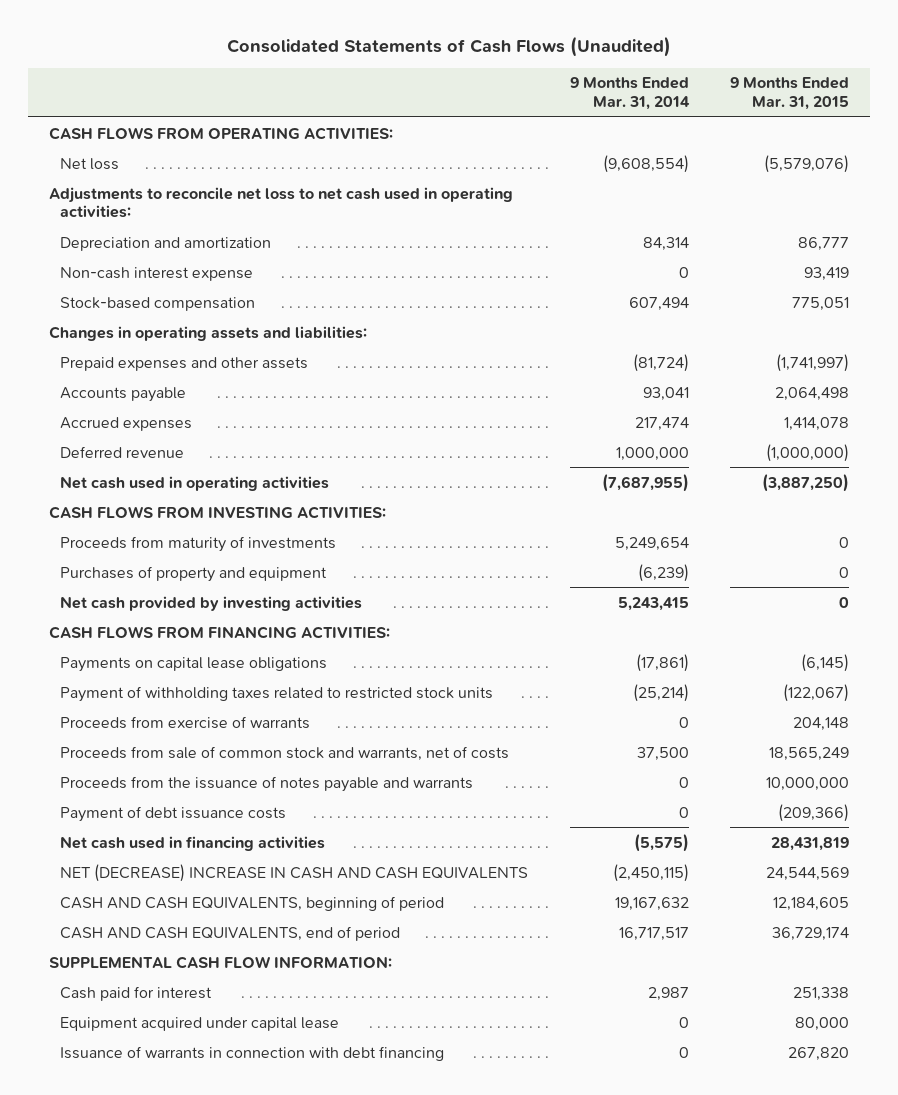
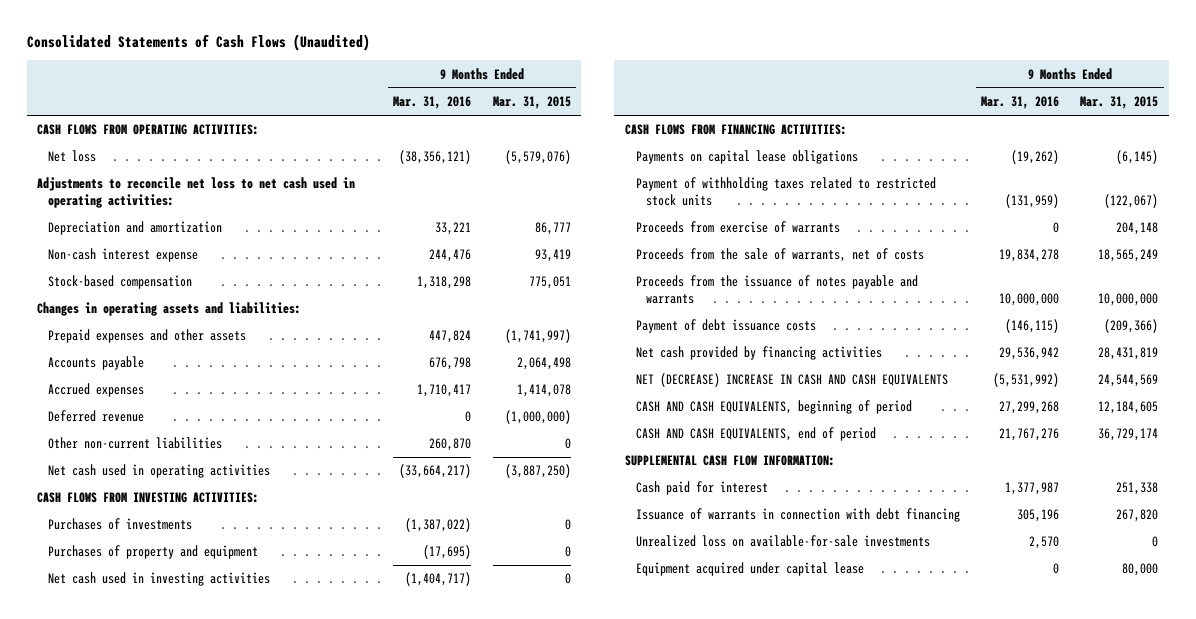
[569,77,690,110] 9 Months Ended Mar. 31, 2014 -> none
none -> [393,96,472,110] Mar. 31, 2016
none -> [47,437,222,450] Other non-current liabilities
[59,535,336,552] Proceeds from maturity of investments -> none
none -> [47,518,192,531] Purchases of investments
[59,595,362,611] Net cash provided by investing activities -> [47,572,270,587] Net cash used in investing activities
[59,745,509,761] Proceeds from sale of common stock and warrants, net of costs -> [635,248,924,263] Proceeds from the sale of warrants, net of costs
[59,835,325,851] Net cash used in financing activities -> [635,346,882,361] Net cash provided by financing activities
none -> [635,535,930,548] Unrealized loss on available-for-sale investments
[59,1016,339,1031] Equipment acquired under capital lease -> [635,562,864,577] Equipment acquired under capital lease

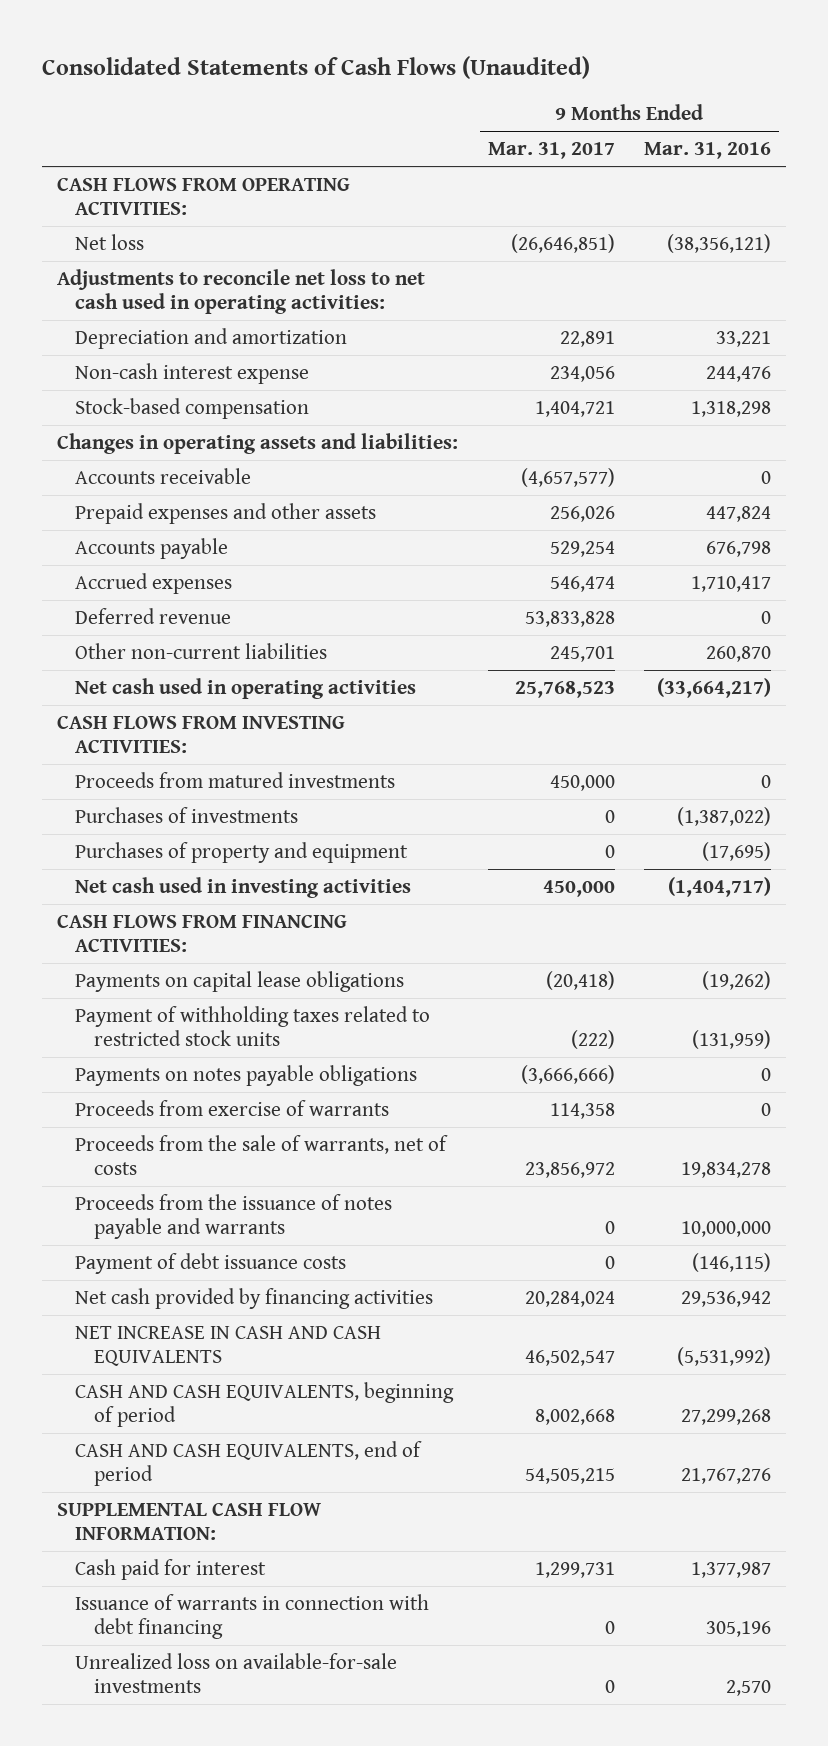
[492,96,571,110] Mar. 31, 2015 -> none
none -> [487,142,615,160] Mar. 31, 2017
none -> [75,468,252,485] Accounts receivable
none -> [75,772,396,789] Proceeds from matured investments
none -> [75,1065,418,1087] Payments on notes payable obligations
[635,373,948,388] NET (DECREASE) INCREASE IN CASH AND CASH EQUIVALENTS -> [75,1326,382,1367] NET INCREASE IN CASH AND CASH EQUIVALENTS
[635,562,864,577] Equipment acquired under capital lease -> none

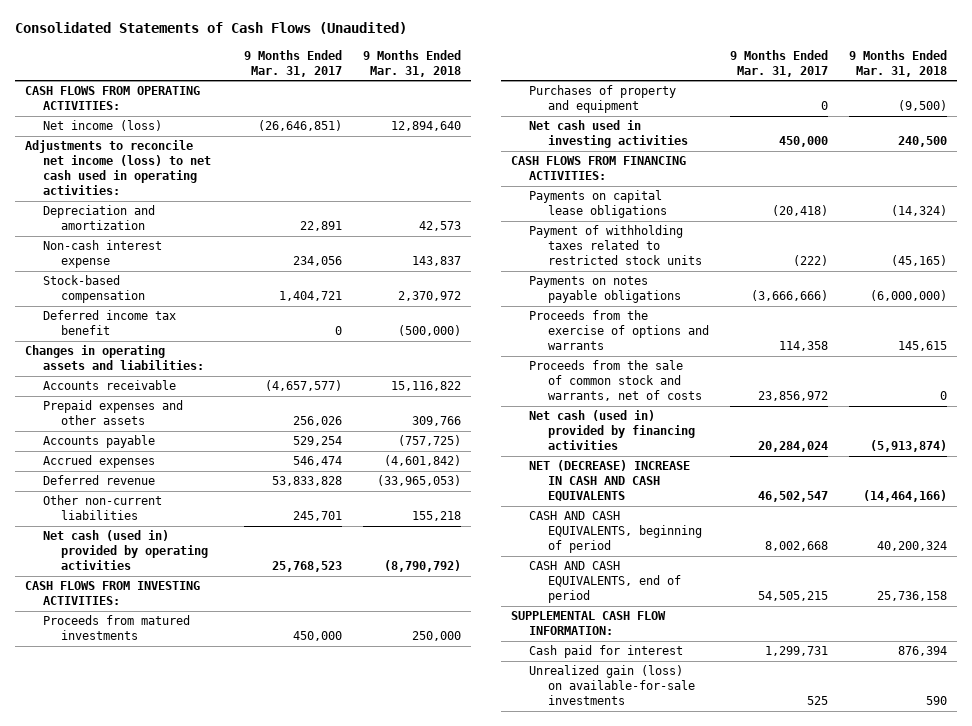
[644,142,772,160] Mar. 31, 2016 -> none
none -> [362,49,461,77] 9 Months Ended Mar. 31, 2018
[75,234,145,251] Net loss -> [43,120,163,132] Net income (loss)
[57,269,426,315] Adjustments to reconcile net loss to net cash used in operating activities: -> [25,140,212,195] Adjustments to reconcile net income (loss) to net cash used in operating activities:
none -> [43,310,177,336] Deferred income tax benefit
[75,678,417,700] Net cash used in operating activities -> [43,530,209,571] Net cash (used in) provided by operating activities
[75,807,299,824] Purchases of investments -> none
[75,1194,393,1240] Proceeds from the issuance of notes payable and warrants -> none
[75,1253,347,1275] Payment of debt issuance costs -> none
[75,1100,390,1117] Proceeds from exercise of warrants -> [529,310,709,351] Proceeds from the exercise of options and warrants
[75,1135,449,1176] Proceeds from the sale of warrants, net of costs -> [529,360,702,402] Proceeds from the sale of common stock and warrants, net of costs
[75,1288,434,1310] Net cash provided by financing activities -> [529,410,695,451] Net cash (used in) provided by financing activities
[75,1326,382,1367] NET INCREASE IN CASH AND CASH EQUIVALENTS -> [529,460,691,502] NET (DECREASE) INCREASE IN CASH AND CASH EQUIVALENTS
[75,1594,430,1640] Issuance of warrants in connection with debt financing -> none
[75,1653,398,1694] Unrealized loss on available-for-sale investments -> [529,665,695,706] Unrealized gain (loss) on available-for-sale investments
[604,1680,615,1694] 0 -> [806,696,828,706] 525

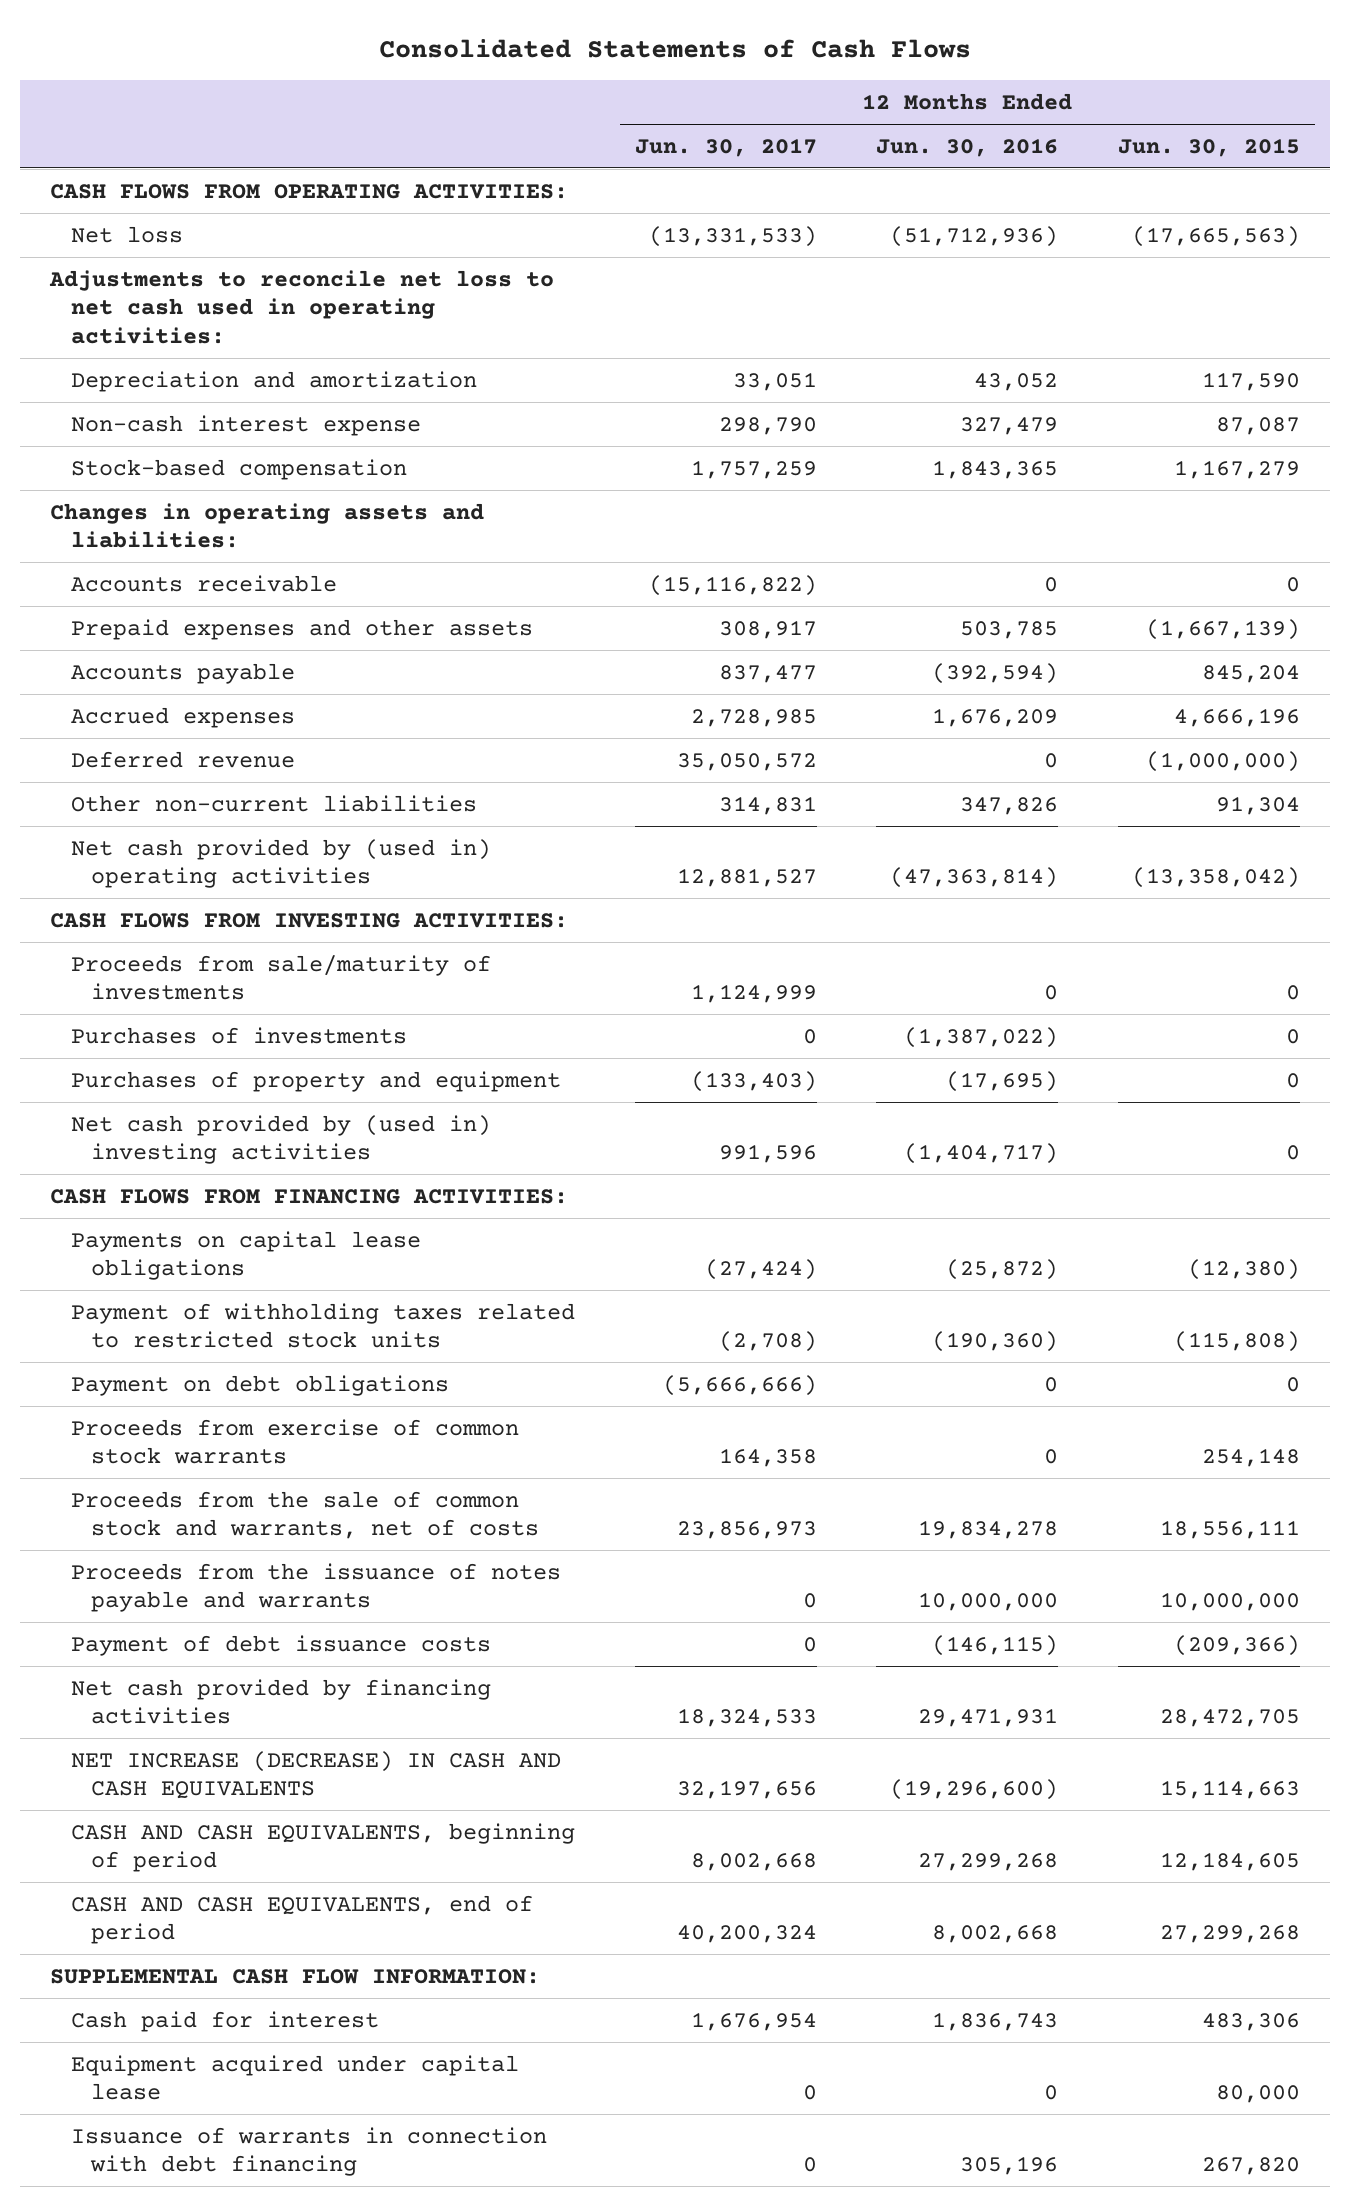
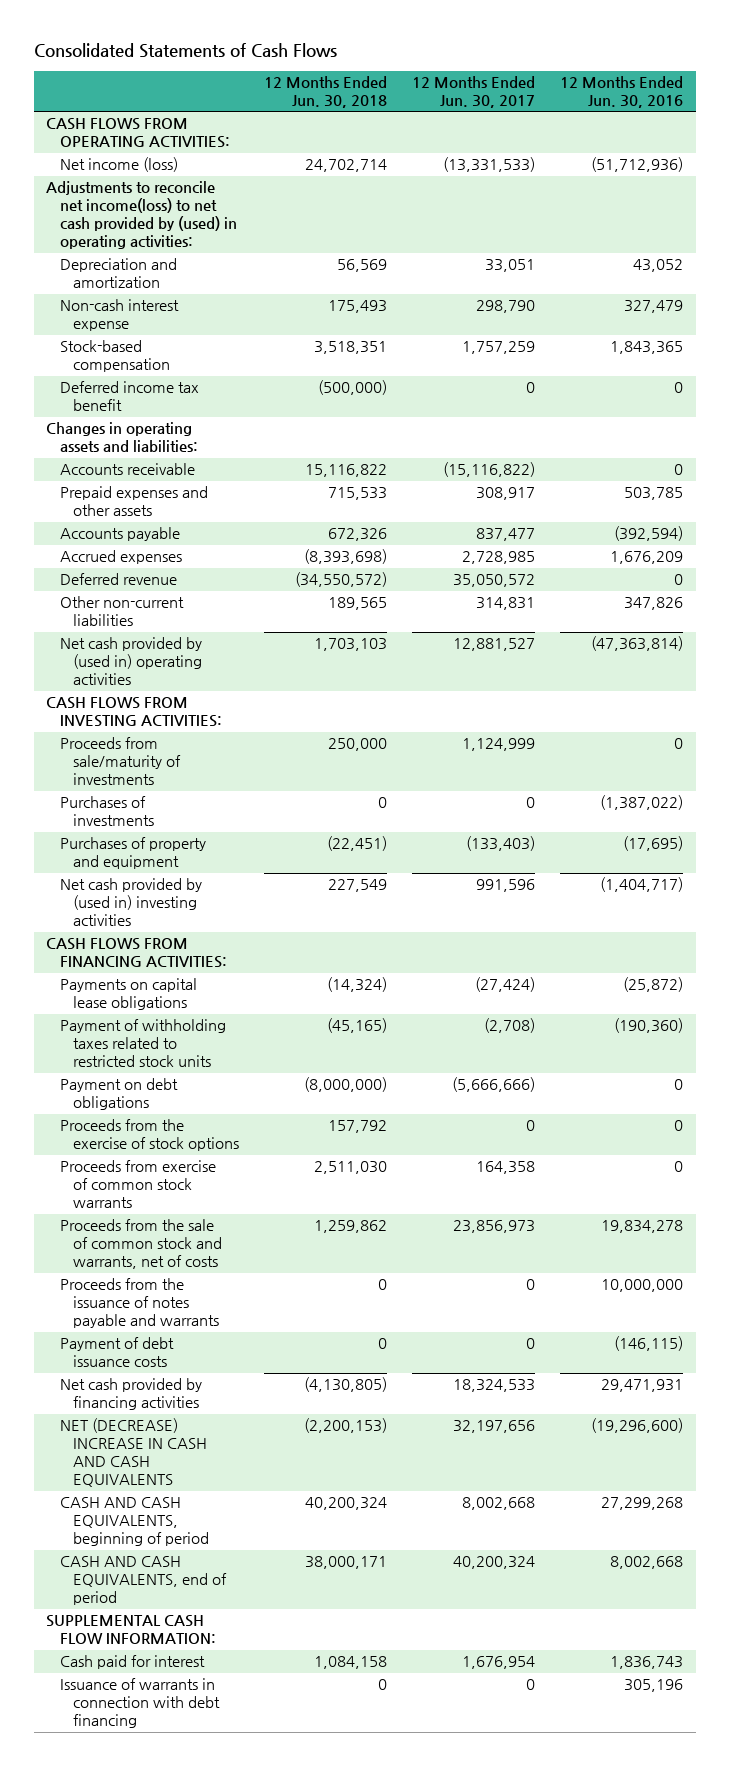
[1118,137,1301,157] Jun. 30, 2015 -> none
none -> [264,76,388,108] 12 Months Ended Jun. 30, 2018
[70,225,183,243] Net loss -> [59,157,178,173] Net income (loss)
[48,269,554,345] Adjustments to reconcile net loss to net cash used in operating activities: -> [46,181,237,250] Adjustments to reconcile net income(loss) to net cash provided by (used) in operating activities:
none -> [59,381,199,412] Deferred income tax benefit
none -> [59,1119,240,1152] Proceeds from the exercise of stock options
[70,1750,561,1800] NET INCREASE (DECREASE) IN CASH AND CASH EQUIVALENTS -> [59,1418,208,1488] NET (DECREASE) INCREASE IN CASH AND CASH EQUIVALENTS
[70,2054,519,2101] Equipment acquired under capital lease -> none

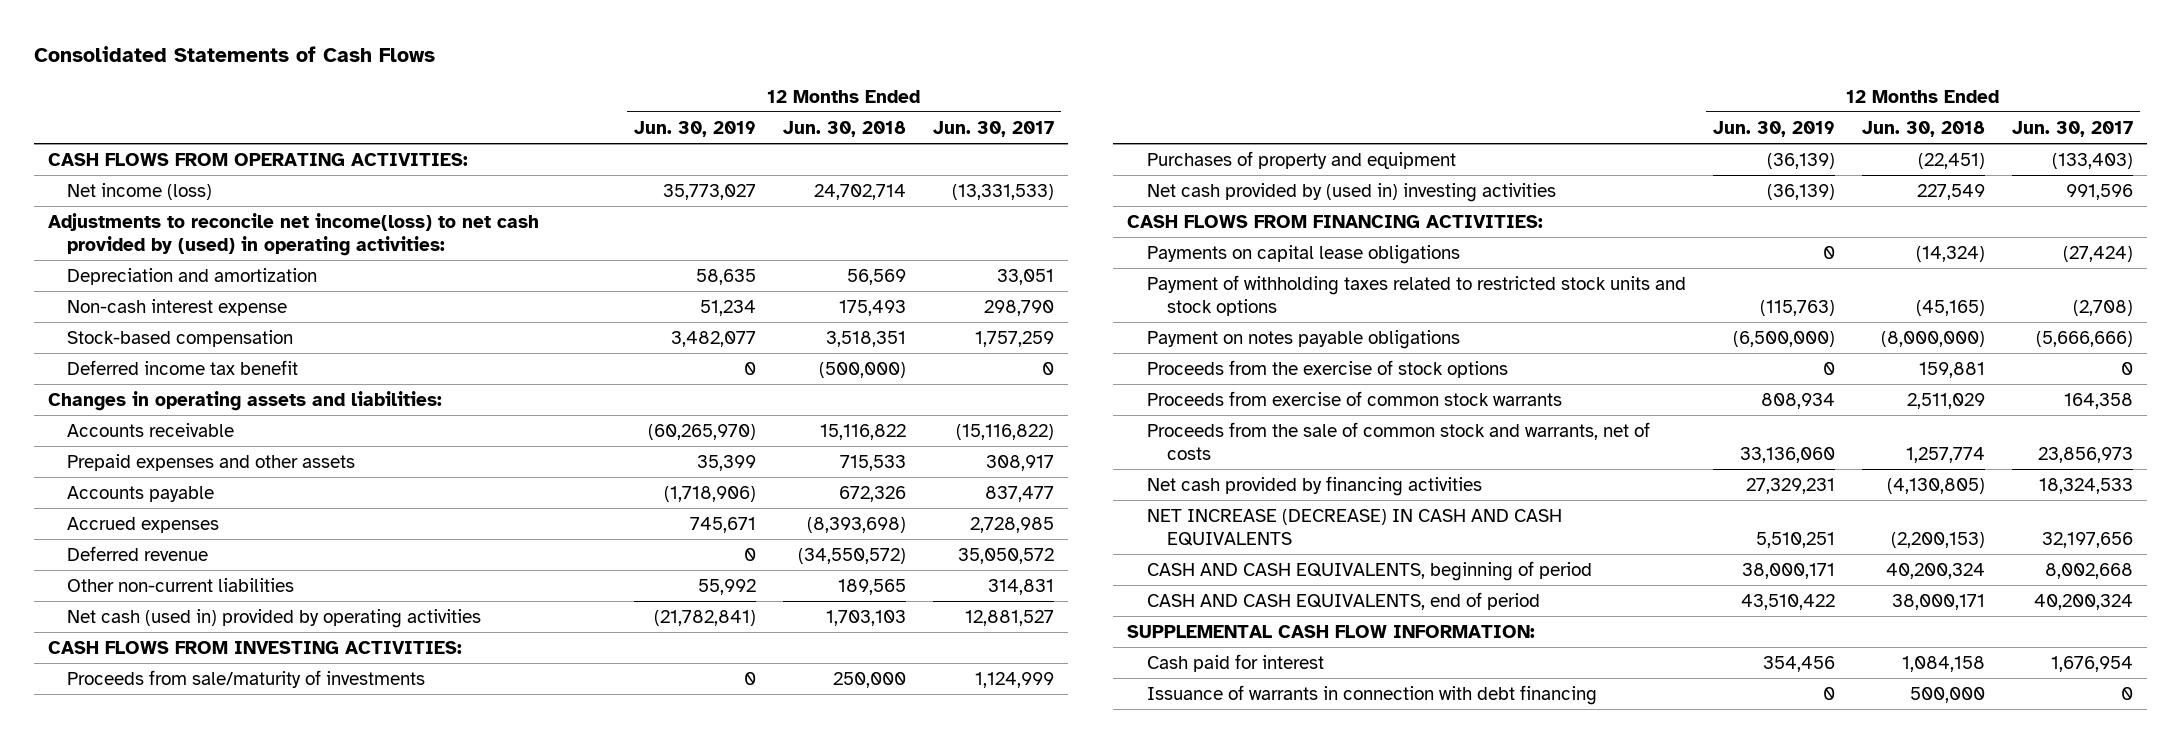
[560,76,684,108] 12 Months Ended Jun. 30, 2016 -> none
none -> [633,120,756,137] Jun. 30, 2019
[59,637,203,686] Net cash provided by (used in) operating activities -> [67,608,482,628] Net cash (used in) provided by operating activities
[59,796,155,827] Purchases of investments -> none
[59,1278,220,1329] Proceeds from the issuance of notes payable and warrants -> none
[59,1337,174,1368] Payment of debt issuance costs -> none
[59,1019,226,1068] Payment of withholding taxes related to restricted stock units -> [1146,274,1686,316] Payment of withholding taxes related to restricted stock units and stock options
[59,1078,178,1111] Payment on debt obligations -> [1146,329,1460,349] Payment on notes payable obligations
[328,1120,388,1134] 157,792 -> [1919,361,1986,378] 159,881
[314,1161,388,1175] 2,511,030 -> [1907,392,1986,409] 2,511,029
[314,1220,388,1234] 1,259,862 -> [1906,446,1986,463] 1,257,774
[59,1418,208,1488] NET (DECREASE) INCREASE IN CASH AND CASH EQUIVALENTS -> [1146,508,1562,546] NET INCREASE (DECREASE) IN CASH AND CASH EQUIVALENTS
[378,1679,388,1691] 0 -> [1910,686,1986,703] 500,000

